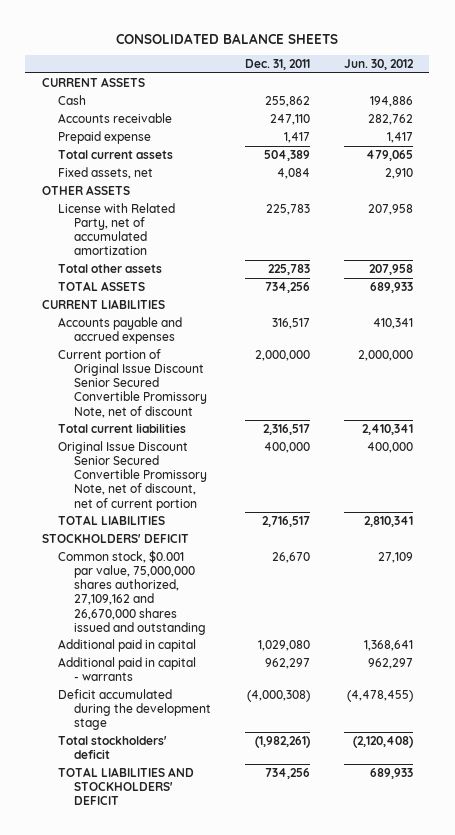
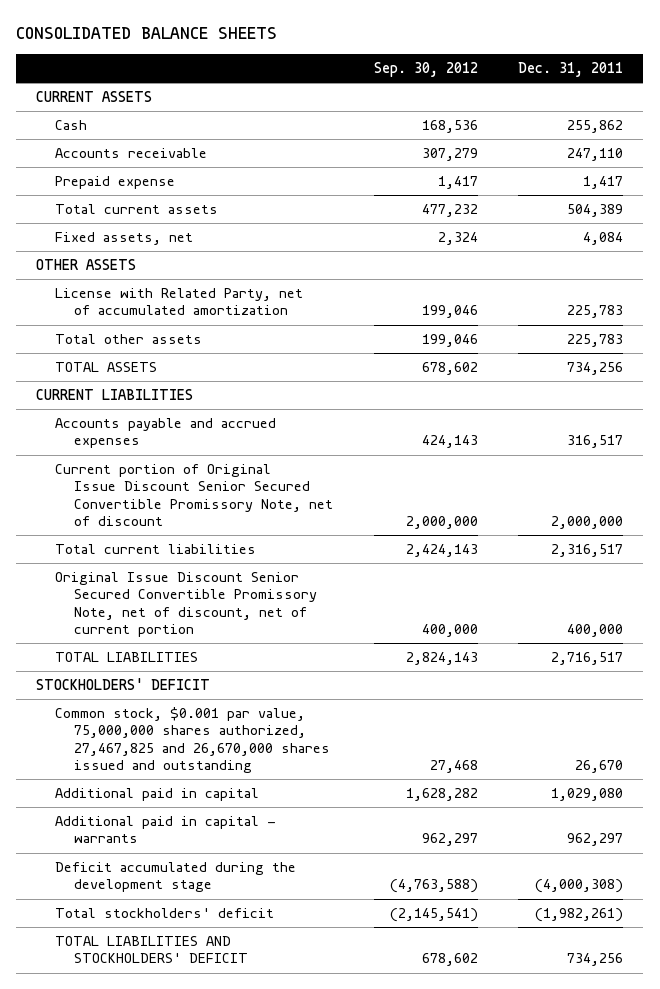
[343,59,414,71] Jun. 30, 2012 -> none
none -> [373,61,478,77] Sep. 30, 2012
[58,549,207,635] Common stock, $0.001 par value, 75,000,000 shares authorized, 27,109,162 and 26,670,000 shares issued and outstanding -> [55,707,331,773] Common stock, $0.001 par value, 75,000,000 shares authorized, 27,467,825 and 26,670,000 shares issued and outstanding

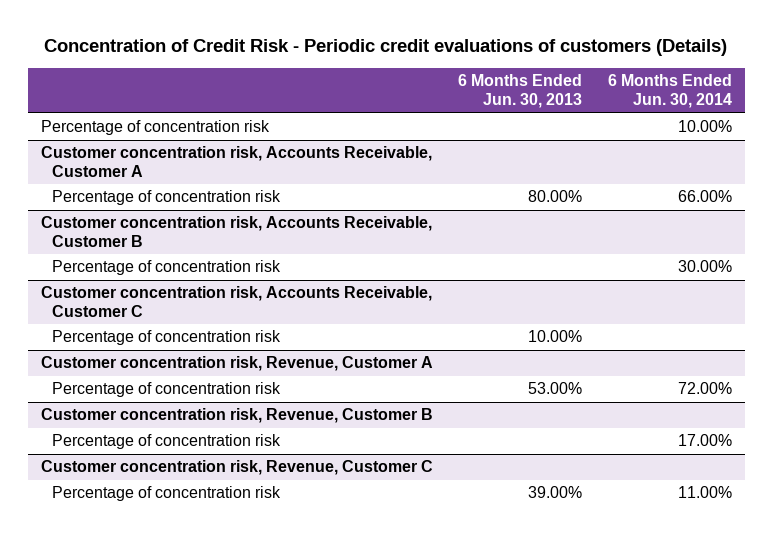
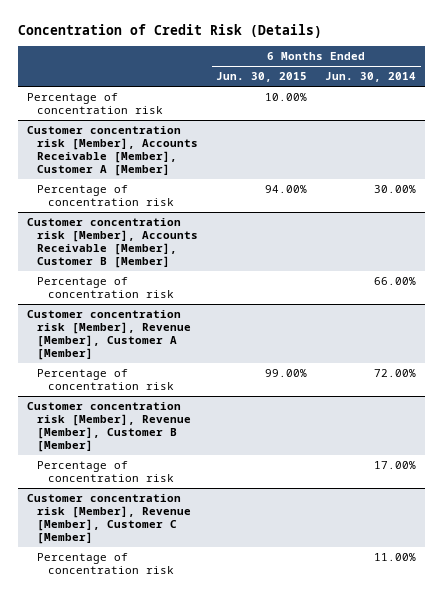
[44,39,728,57] Concentration of Credit Risk - Periodic credit evaluations of customers (Details) -> [18,24,323,39] Concentration of Credit Risk (Details)
[458,74,583,109] 6 Months Ended Jun. 30, 2013 -> none
none -> [216,72,308,83] Jun. 30, 2015
[40,120,270,136] Percentage of concentration risk -> none
[40,146,432,178] Customer concentration risk, Accounts Receivable, Customer A -> none
[51,190,281,206] Percentage of concentration risk -> none
[40,216,432,248] Customer concentration risk, Accounts Receivable, Customer B -> none
[51,260,281,276] Percentage of concentration risk -> none
[40,286,432,318] Customer concentration risk, Accounts Receivable, Customer C -> none
none -> [27,125,199,176] Customer concentration risk [Member], Accounts Receivable [Member], Customer A [Member]
none -> [37,184,174,206] Percentage of concentration risk
none -> [27,217,199,268] Customer concentration risk [Member], Accounts Receivable [Member], Customer B [Member]
none -> [37,276,174,298] Percentage of concentration risk
[40,356,433,372] Customer concentration risk, Revenue, Customer A -> [27,309,192,360] Customer concentration risk [Member], Revenue [Member], Customer A [Member]
[40,408,433,424] Customer concentration risk, Revenue, Customer B -> [27,401,192,452] Customer concentration risk [Member], Revenue [Member], Customer B [Member]
[40,460,433,476] Customer concentration risk, Revenue, Customer C -> [27,493,192,544] Customer concentration risk [Member], Revenue [Member], Customer C [Member]

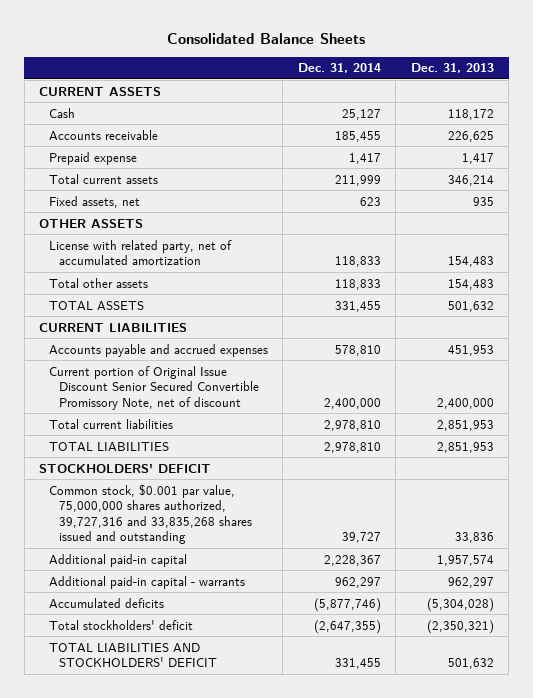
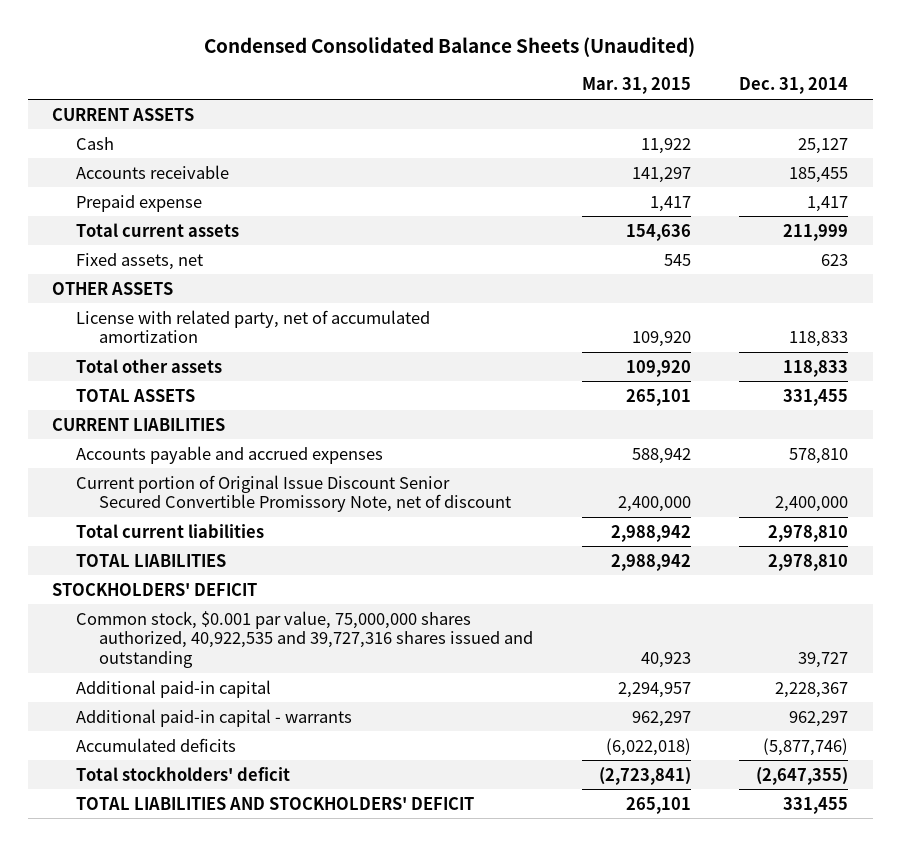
[167,32,366,44] Consolidated Balance Sheets -> [204,37,696,58] Condensed Consolidated Balance Sheets (Unaudited)
[410,63,494,74] Dec. 31, 2013 -> none
none -> [581,77,691,95] Mar. 31, 2015
[48,483,252,544] Common stock, $0.001 par value, 75,000,000 shares authorized, 39,727,316 and 33,835,268 shares issued and outstanding -> [75,610,533,669] Common stock, $0.001 par value, 75,000,000 shares authorized, 40,922,535 and 39,727,316 shares issued and outstanding

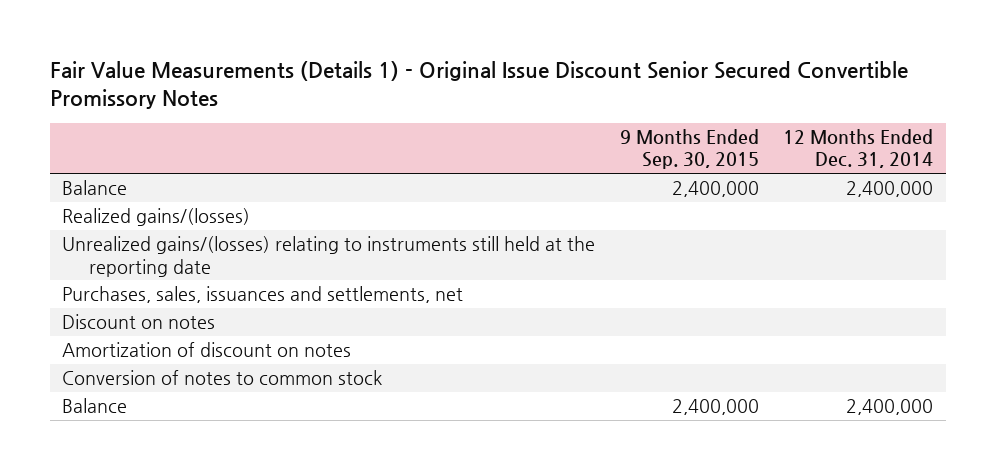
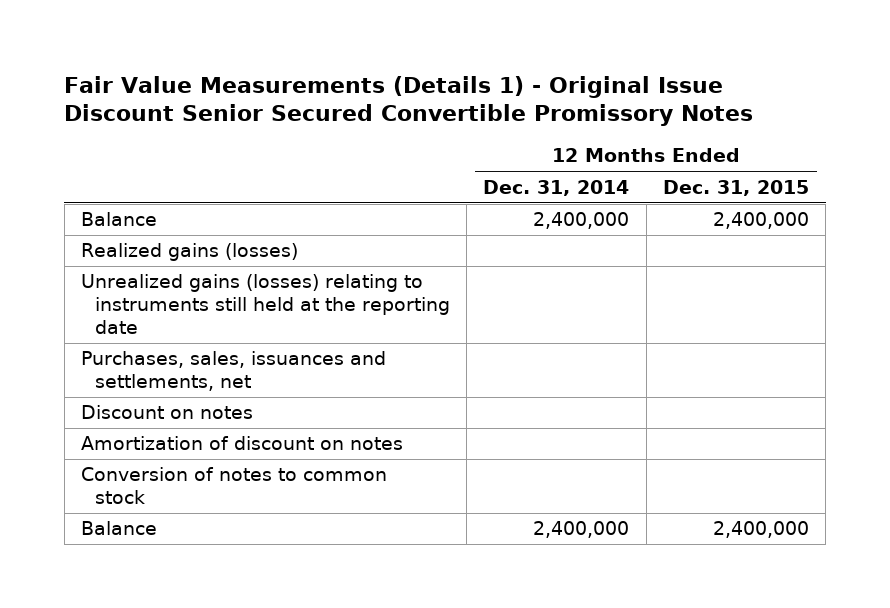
[619,128,759,170] 9 Months Ended Sep. 30, 2015 -> none
none -> [662,179,809,196] Dec. 31, 2015
[61,208,250,227] Realized gains/(losses) -> [80,243,298,262] Realized gains (losses)
[61,236,595,277] Unrealized gains/(losses) relating to instruments still held at the reporting date -> [80,274,450,334] Unrealized gains (losses) relating to instruments still held at the reporting date

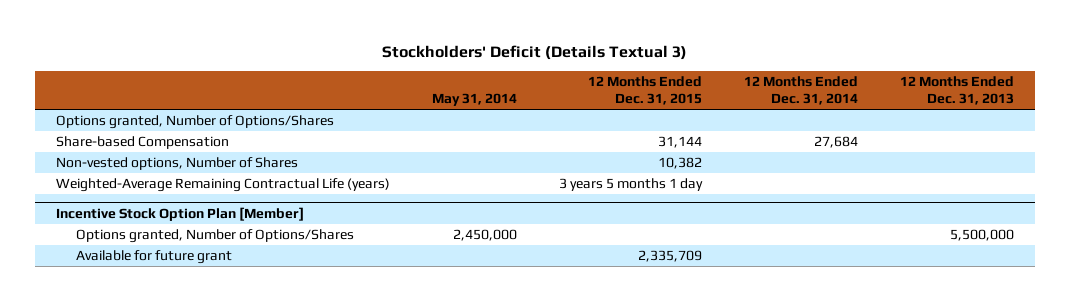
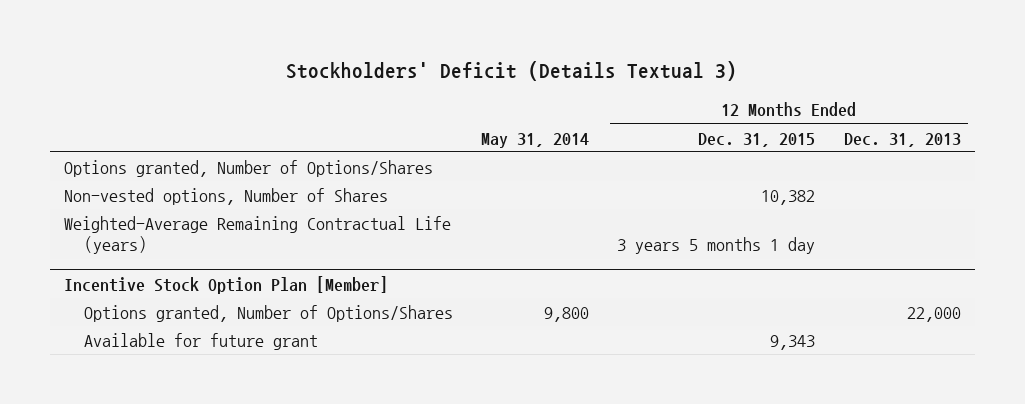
[743,75,858,106] 12 Months Ended Dec. 31, 2014 -> none
[55,136,229,150] Share-based Compensation -> none
[452,229,517,242] 2,450,000 -> [544,306,590,322] 9,800
[949,229,1014,242] 5,500,000 -> [906,306,961,322] 22,000
[637,250,702,263] 2,335,709 -> [770,334,816,350] 9,343

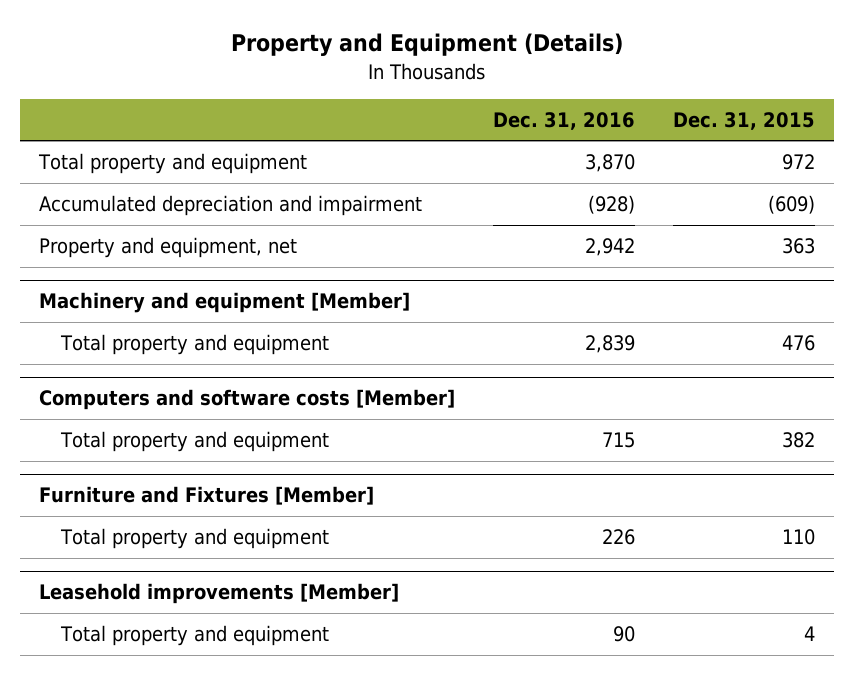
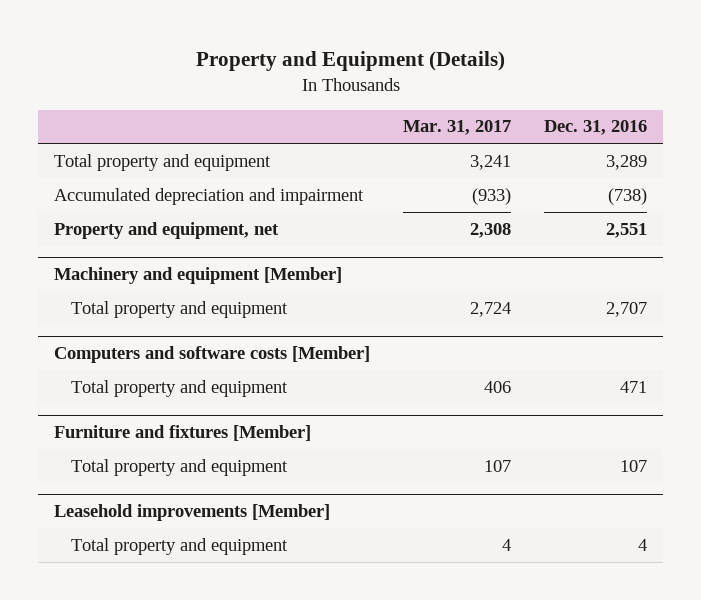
[672,111,815,130] Dec. 31, 2015 -> none
none -> [403,120,512,136] Mar. 31, 2017
[584,154,635,173] 3,870 -> [605,154,647,170] 3,289
[587,195,635,215] (928) -> [607,187,647,205] (738)
[584,238,635,257] 2,942 -> [605,222,647,238] 2,551
[584,335,635,354] 2,839 -> [605,301,647,317] 2,707
[601,432,635,449] 715 -> [619,380,647,393] 471
[38,486,374,506] Furniture and Fixtures [Member] -> [54,425,312,442] Furniture and fixtures [Member]
[601,529,635,546] 226 -> [619,459,647,472] 107
[612,626,635,643] 90 -> [637,538,647,551] 4

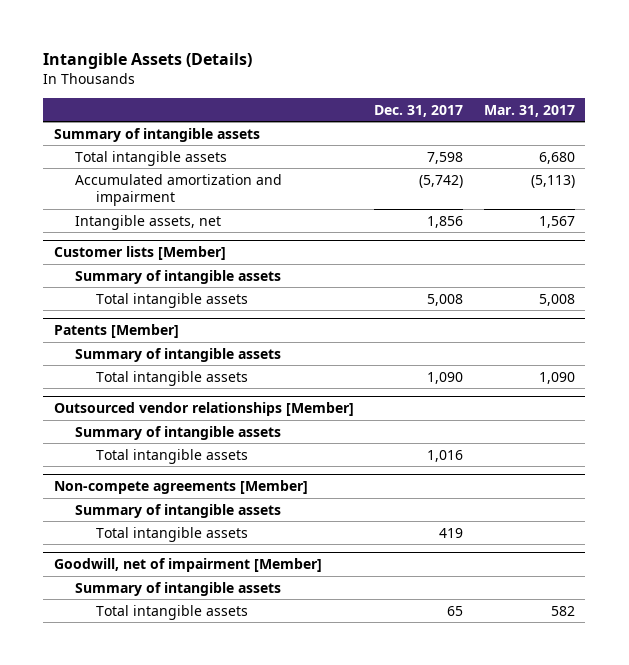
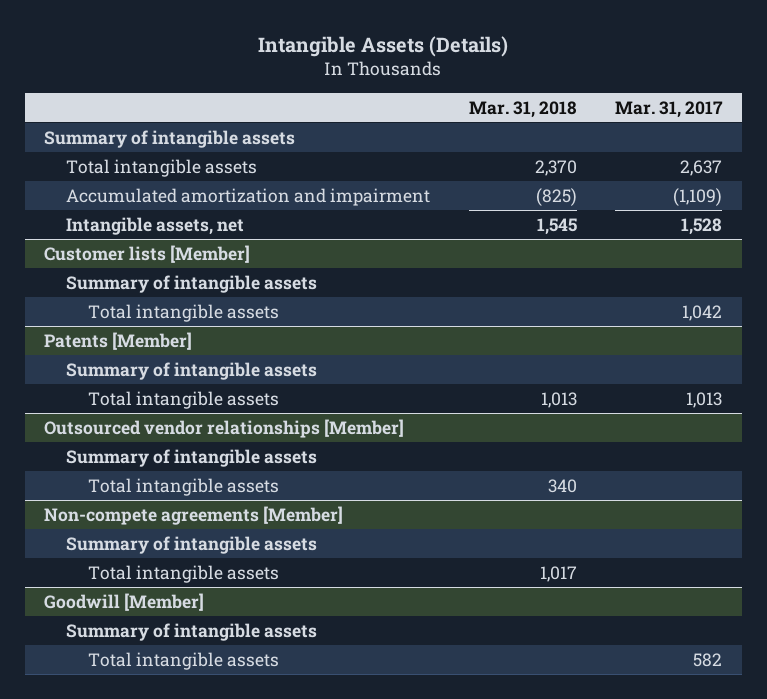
[374,104,464,117] Dec. 31, 2017 -> none
none -> [468,100,577,118] Mar. 31, 2018
[538,151,575,164] 6,680 -> [680,159,723,176] 2,637
[530,174,575,188] (5,113) -> [673,187,723,206] (1,109)
[538,215,575,228] 1,567 -> [681,217,723,235] 1,528
[538,293,575,306] 5,008 -> [682,304,723,321] 1,042
[538,371,575,384] 1,090 -> [686,391,723,408] 1,013
[53,558,322,573] Goodwill, net of impairment [Member] -> [44,592,205,611] Goodwill [Member]

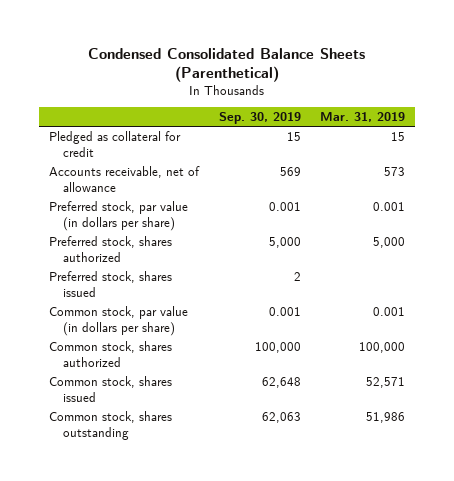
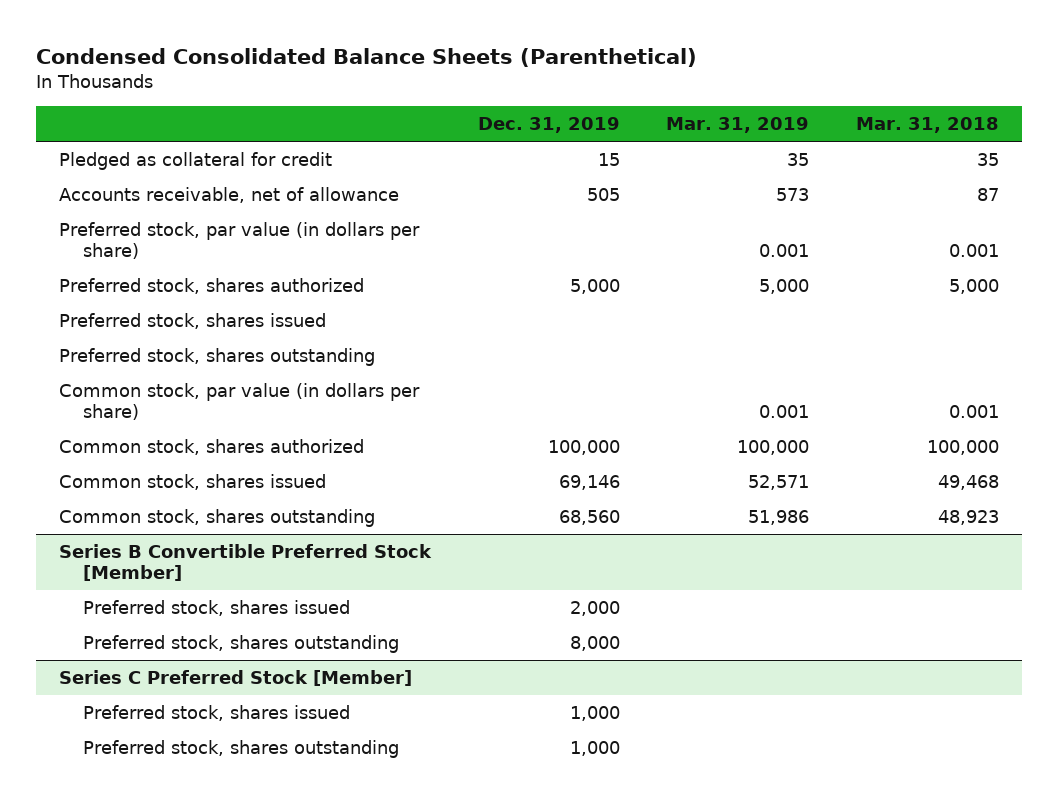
[218,112,301,125] Sep. 30, 2019 -> none
none -> [477,117,620,134] Dec. 31, 2019
none -> [855,117,999,134] Mar. 31, 2018
[391,131,406,141] 15 -> [787,153,810,167] 35
none -> [59,348,376,367] Preferred stock, shares outstanding
none -> [59,544,433,582] Series B Convertible Preferred Stock [Member]
none -> [83,600,351,617] Preferred stock, shares issued
none -> [83,635,400,654] Preferred stock, shares outstanding
none -> [59,670,413,687] Series C Preferred Stock [Member]
none -> [83,705,351,722] Preferred stock, shares issued
none -> [83,740,400,759] Preferred stock, shares outstanding

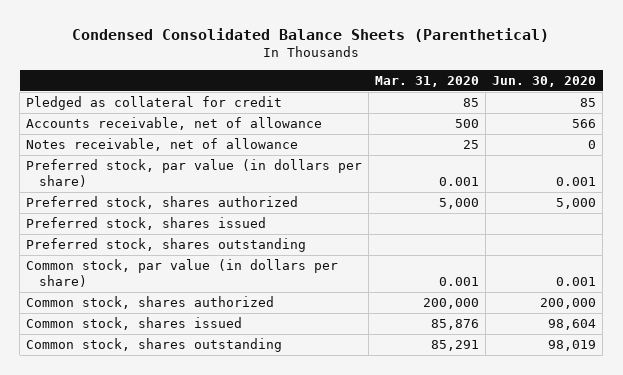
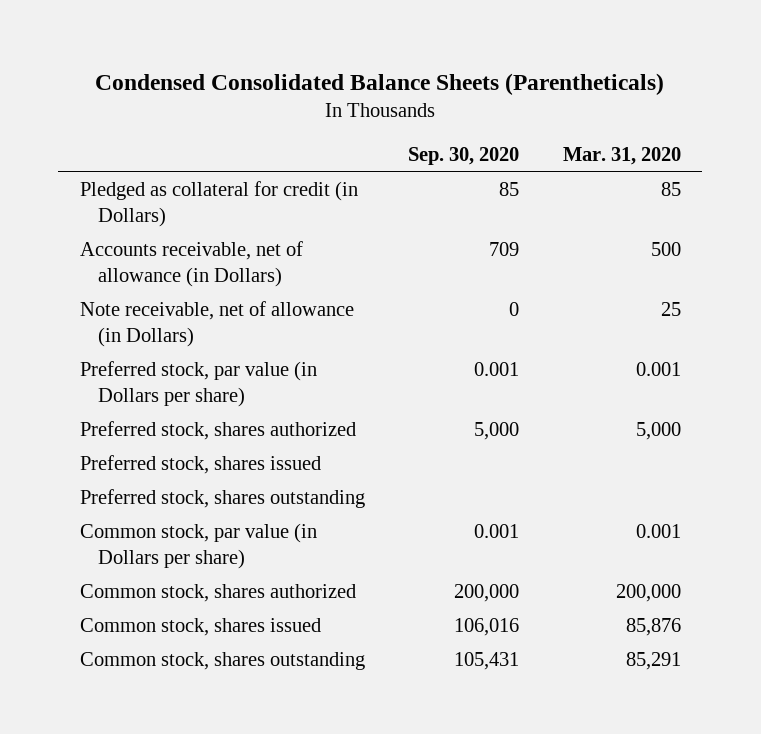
[72,27,550,42] Condensed Consolidated Balance Sheets (Parenthetical) -> [95,72,665,95] Condensed Consolidated Balance Sheets (Parentheticals)
[492,75,597,87] Jun. 30, 2020 -> none
none -> [408,146,520,165] Sep. 30, 2020
[26,96,283,111] Pledged as collateral for credit -> [79,180,358,227] Pledged as collateral for credit (in Dollars)
[26,117,323,131] Accounts receivable, net of allowance -> [79,240,303,287] Accounts receivable, net of allowance (in Dollars)
[26,138,299,152] Notes receivable, net of allowance -> [79,300,354,347] Note receivable, net of allowance (in Dollars)
[26,159,363,188] Preferred stock, par value (in dollars per share) -> [79,360,317,407] Preferred stock, par value (in Dollars per share)
[26,259,339,288] Common stock, par value (in dollars per share) -> [79,522,317,569] Common stock, par value (in Dollars per share)

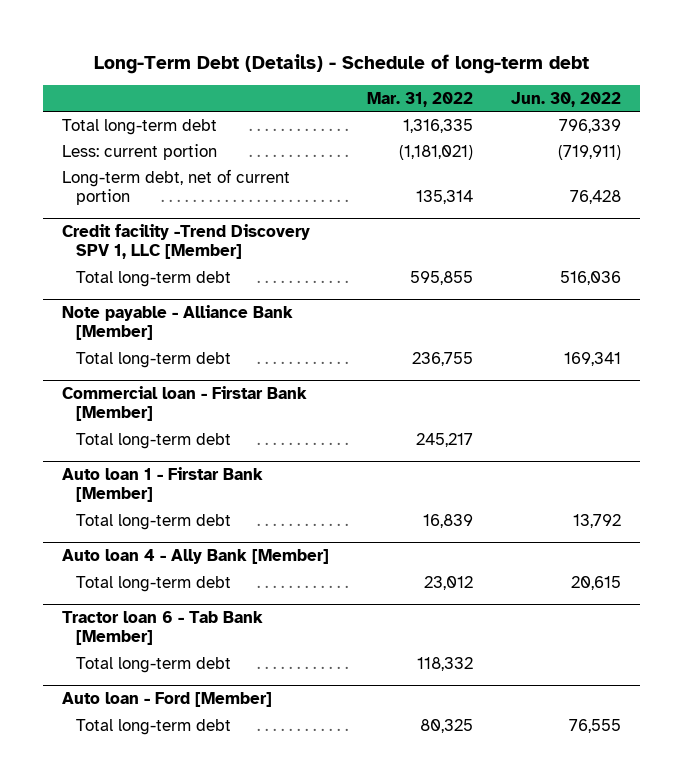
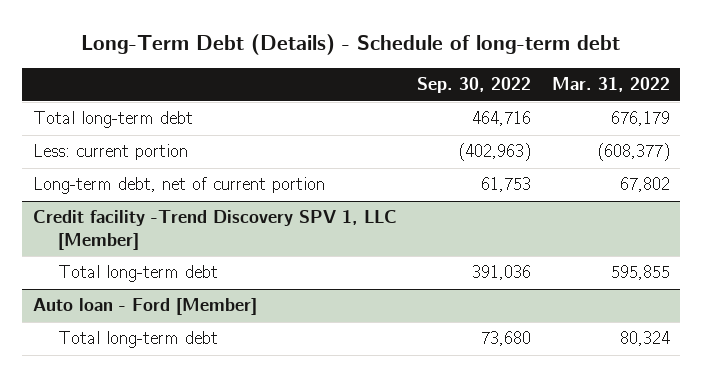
[510,91,621,107] Jun. 30, 2022 -> none
none -> [417,77,532,94] Sep. 30, 2022
[403,118,474,133] 1,316,335 -> [610,111,670,127] 676,179
[399,144,474,160] (1,181,021) -> [596,143,670,162] (608,377)
[416,189,474,204] 135,314 -> [619,177,670,193] 67,802
[62,305,294,341] Note payable - Alliance Bank [Member] -> none
[76,351,232,368] Total long-term debt -> none
[62,386,308,422] Commercial loan - Firstar Bank [Member] -> none
[76,432,232,449] Total long-term debt -> none
[62,467,264,503] Auto loan 1 - Firstar Bank [Member] -> none
[76,513,232,530] Total long-term debt -> none
[62,549,330,565] Auto loan 4 - Ally Bank [Member] -> none
[76,575,232,592] Total long-term debt -> none
[62,611,264,646] Tractor loan 6 - Tab Bank [Member] -> none
[76,656,232,673] Total long-term debt -> none
[420,718,474,733] 80,325 -> [619,331,670,347] 80,324

